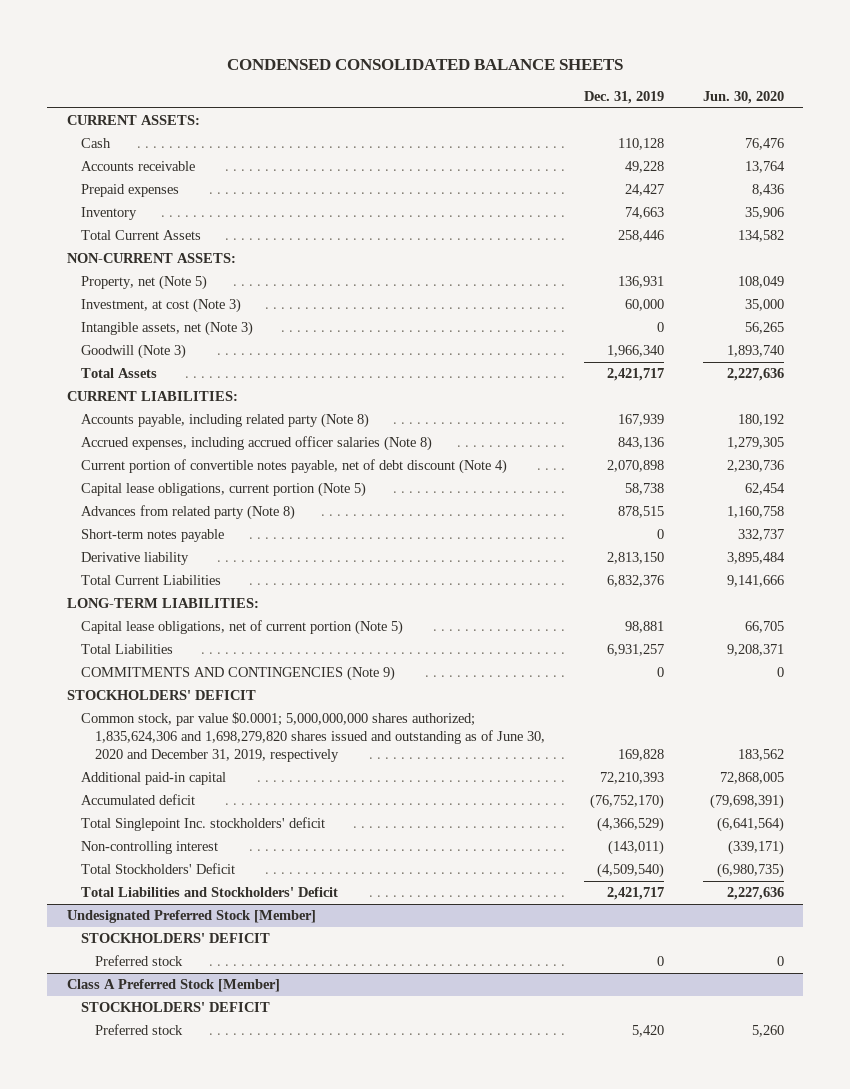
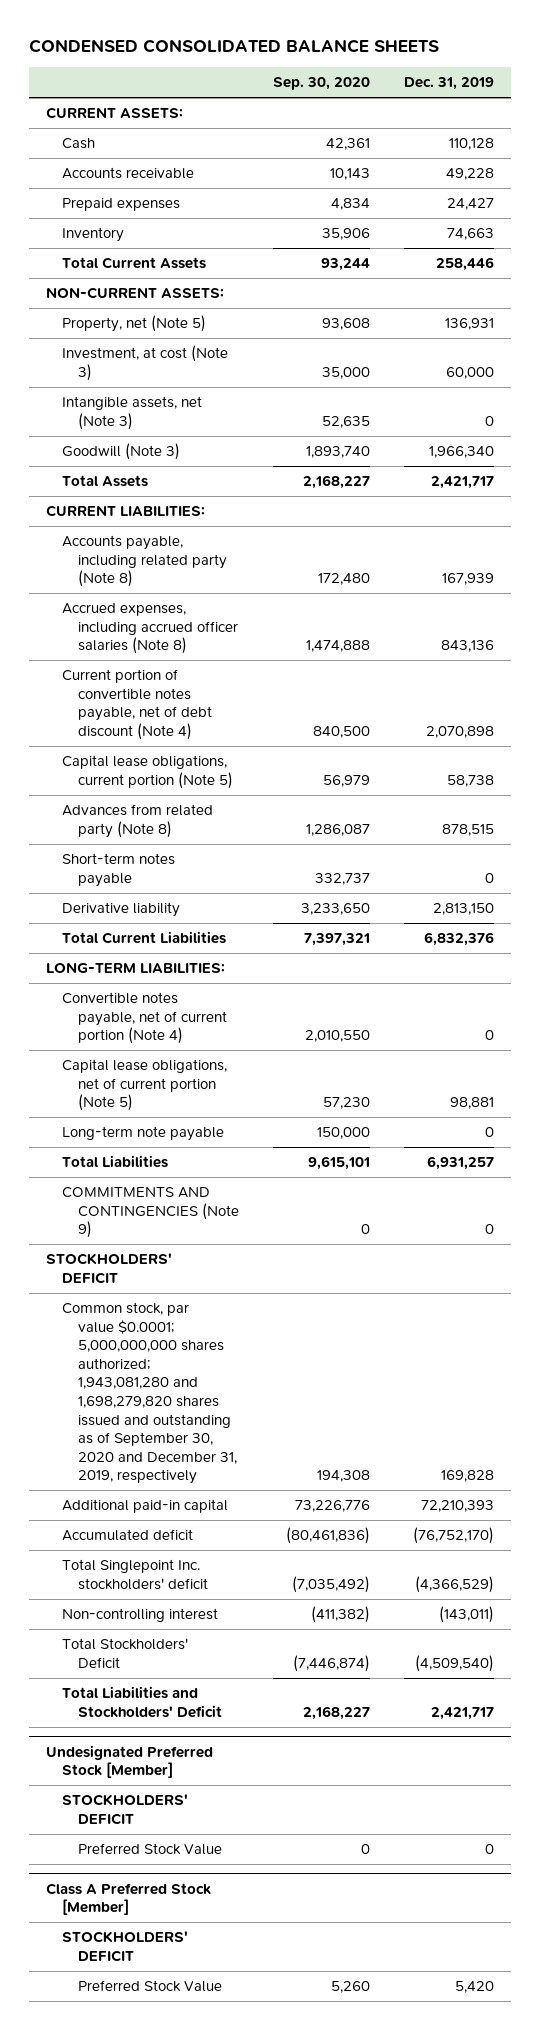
[702,91,784,105] Jun. 30, 2020 -> none
none -> [272,77,370,91] Sep. 30, 2020
none -> [61,992,227,1045] Convertible notes payable, net of current portion (Note 4)
none -> [61,1126,224,1142] Long-term note payable
[80,712,546,762] Common stock, par value $0.0001; 5,000,000,000 shares authorized; 1,835,624,306 and 1,698,279,820 shares issued and outstanding as of June 30, 2020 and December 31, 2019, respectively -> [61,1302,237,1485] Common stock, par value $0.0001; 5,000,000,000 shares authorized; 1,943,081,280 and 1,698,279,820 shares issued and outstanding as of September 30, 2020 and December 31, 2019, respectively
[95,955,184,967] Preferred stock -> [77,1843,222,1856] Preferred Stock Value
[95,1024,184,1036] Preferred stock -> [77,1980,222,1993] Preferred Stock Value

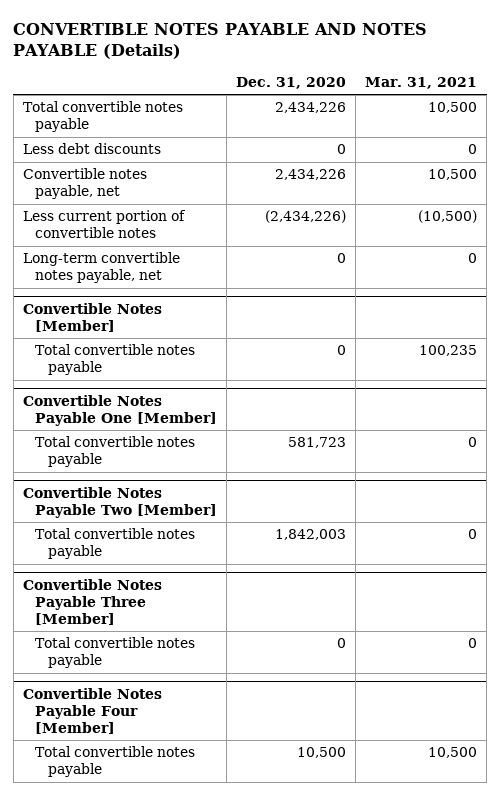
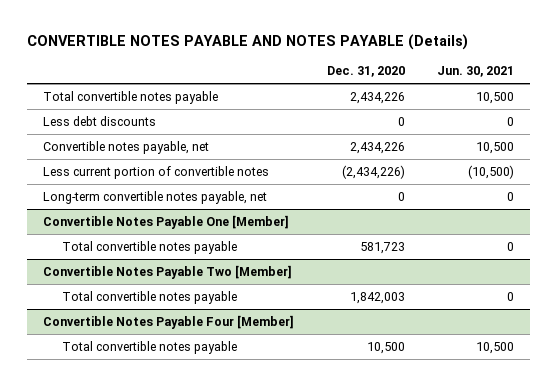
[365,77,478,90] Mar. 31, 2021 -> none
none -> [437,66,515,78] Jun. 30, 2021
[22,302,162,332] Convertible Notes [Member] -> none
[35,344,196,376] Total convertible notes payable -> none
[22,578,162,625] Convertible Notes Payable Three [Member] -> none
[35,637,196,669] Total convertible notes payable -> none

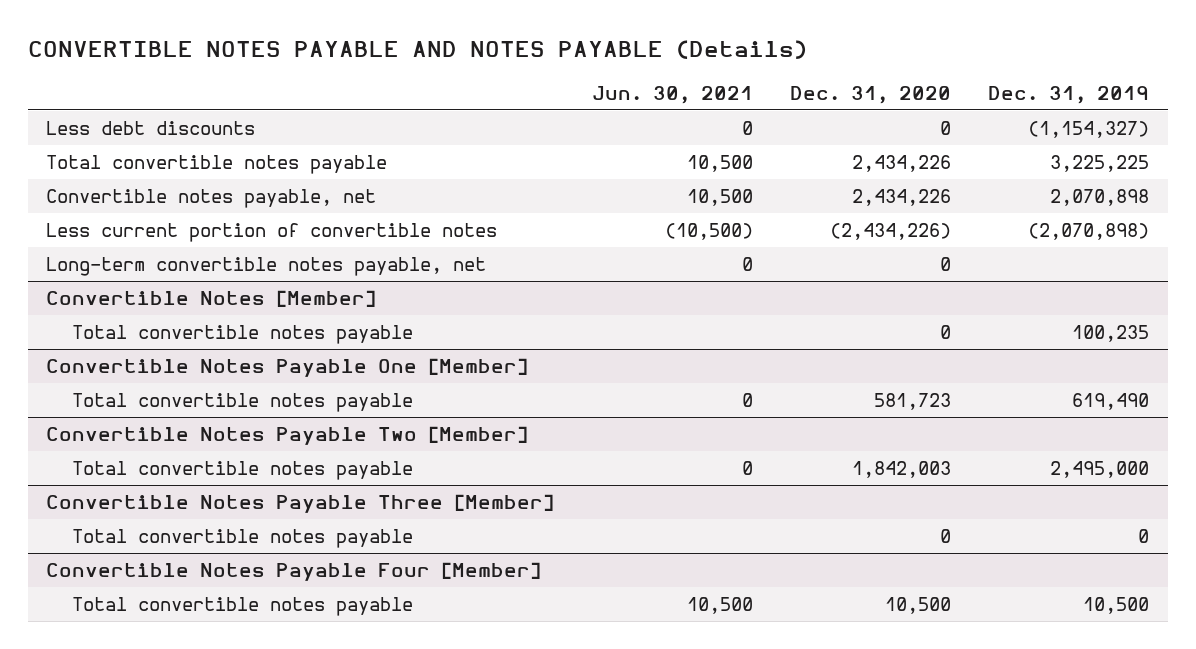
none -> [988,85,1150,104] Dec. 31, 2019
[42,90,218,104] Total convertible notes payable -> [46,155,388,175] Total convertible notes payable
none -> [46,290,377,308] Convertible Notes [Member]
none -> [71,325,413,345] Total convertible notes payable
none -> [46,494,555,514] Convertible Notes Payable Three [Member]
none -> [71,529,413,549] Total convertible notes payable

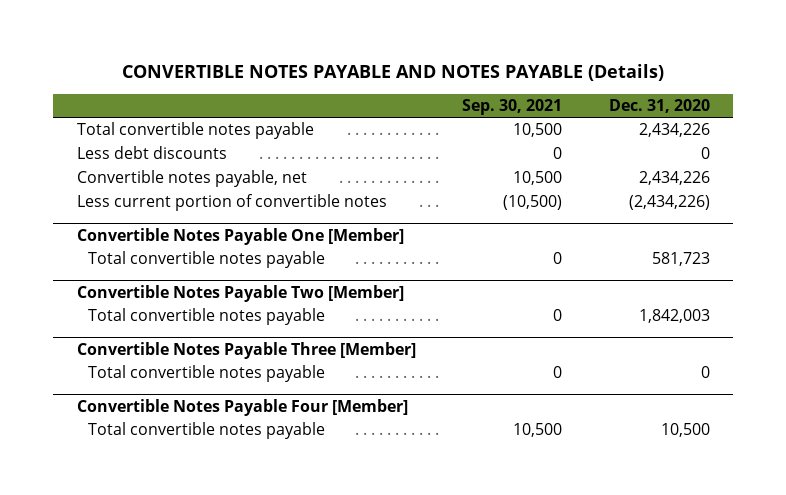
[591,85,753,104] Jun. 30, 2021 -> none
[988,85,1150,104] Dec. 31, 2019 -> none
none -> [462,99,563,116] Sep. 30, 2021
[46,121,256,136] Less debt discounts -> [76,146,227,160] Less debt discounts
[46,257,487,277] Long-term convertible notes payable, net -> none
[46,290,377,308] Convertible Notes [Member] -> none
[71,325,413,345] Total convertible notes payable -> none

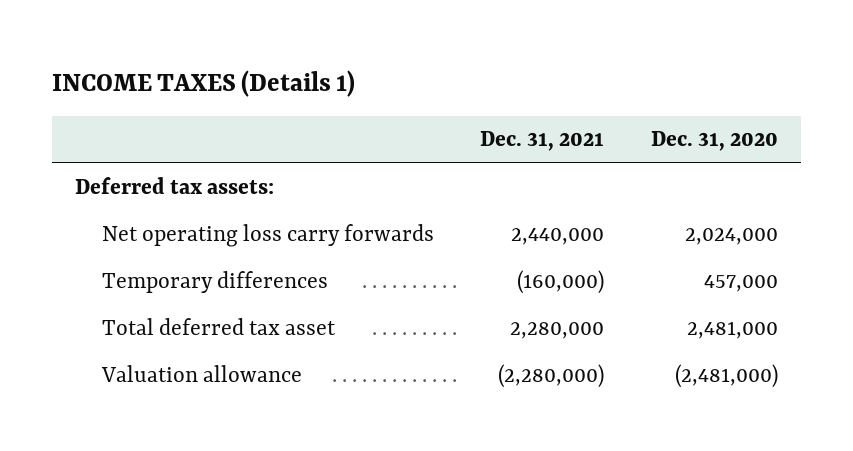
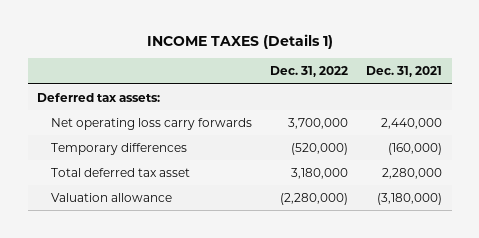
[650,131,778,152] Dec. 31, 2020 -> none
none -> [269,66,348,78] Dec. 31, 2022
[498,364,605,389] (2,280,000) -> [377,192,443,205] (3,180,000)

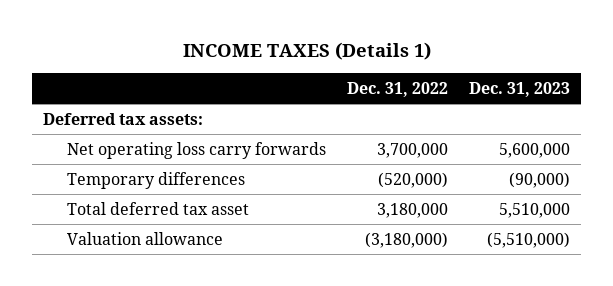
[366,66,443,78] Dec. 31, 2021 -> none
none -> [469,82,571,98] Dec. 31, 2023
[279,192,348,205] (2,280,000) -> [365,231,449,248] (3,180,000)

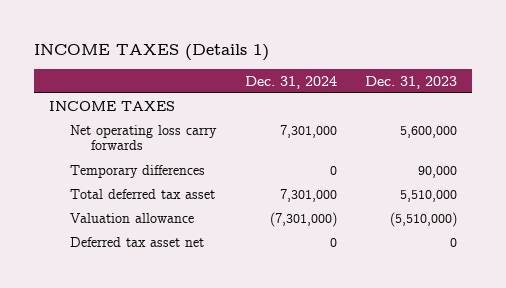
[347,82,449,98] Dec. 31, 2022 -> none
none -> [244,75,337,89] Dec. 31, 2024
[42,112,203,125] Deferred tax assets: -> none
none -> [48,100,175,111] INCOME TAXES
[509,171,571,188] (90,000) -> [418,165,458,178] 90,000
none -> [69,236,204,247] Deferred tax asset net

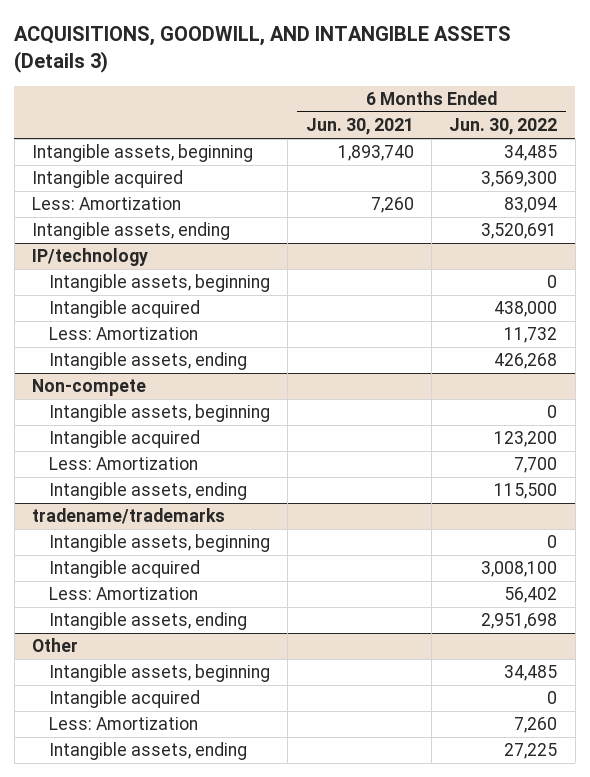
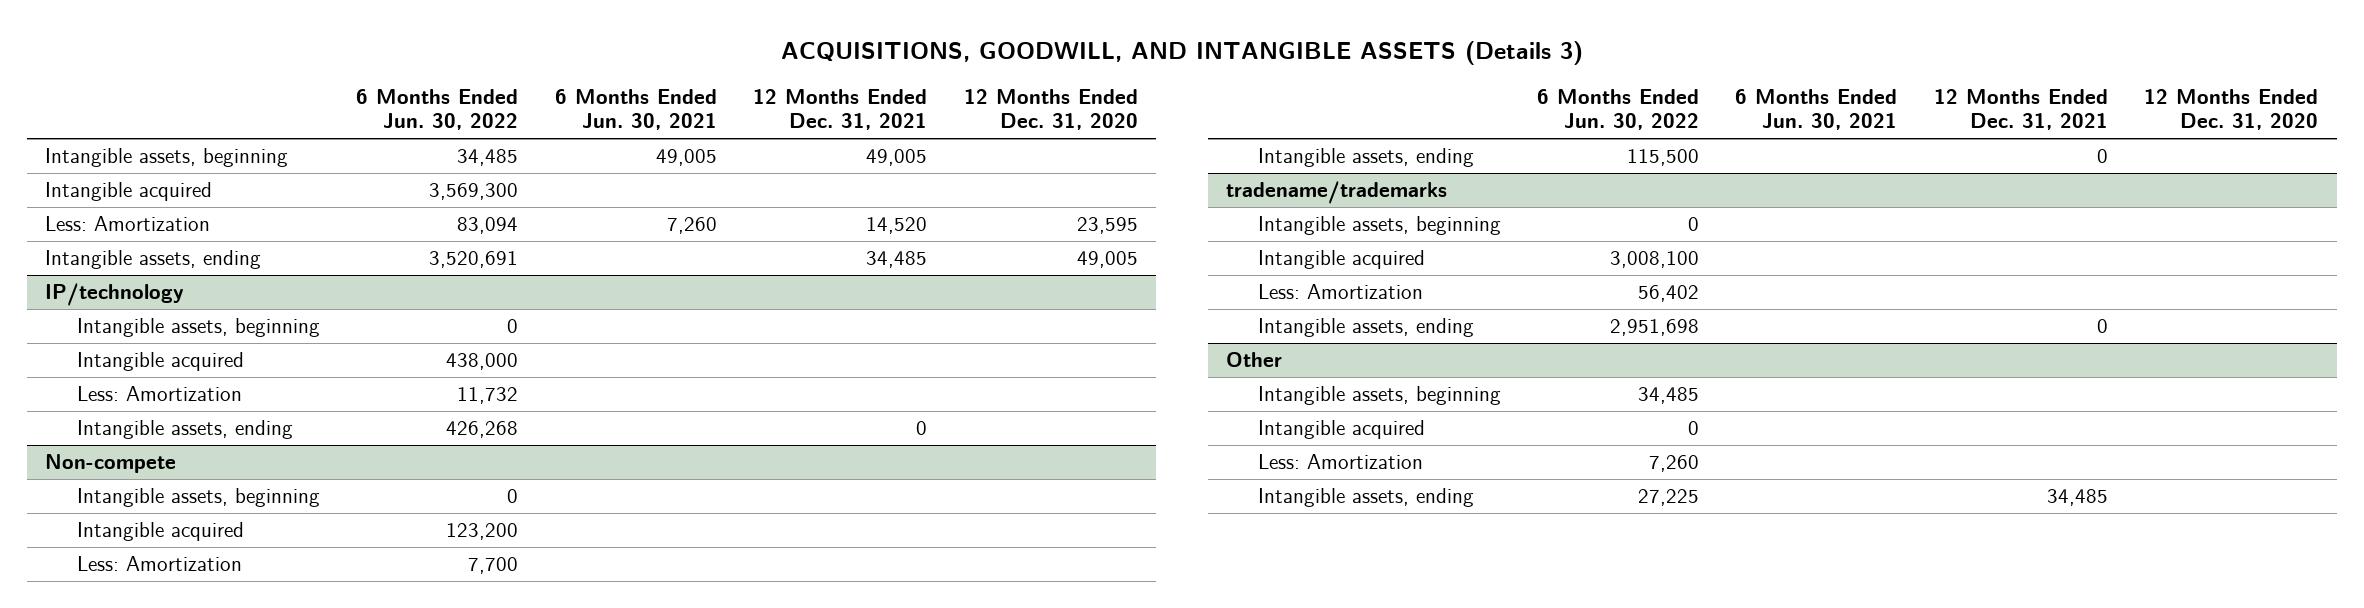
none -> [753,89,928,131] 12 Months Ended Dec. 31, 2021
none -> [963,89,1138,131] 12 Months Ended Dec. 31, 2020
[337,145,414,162] 1,893,740 -> [655,149,717,167] 49,005

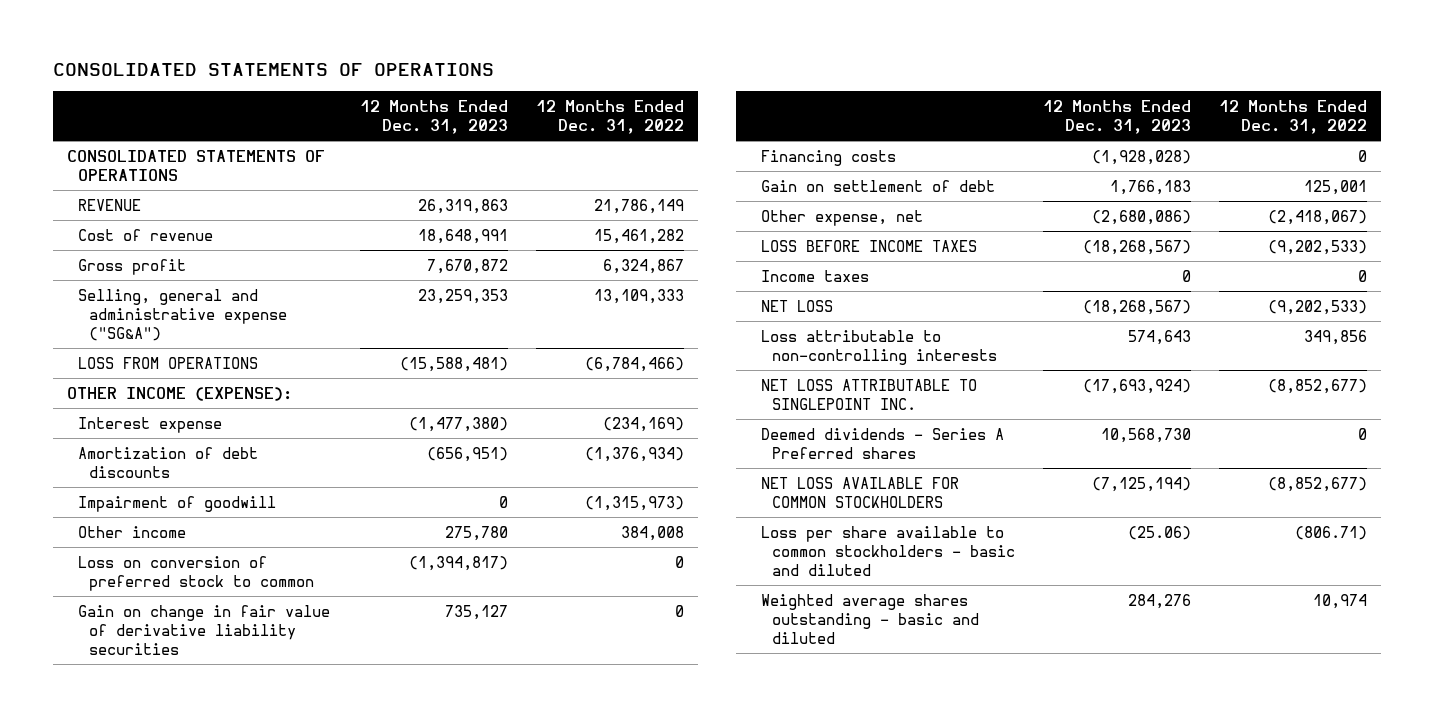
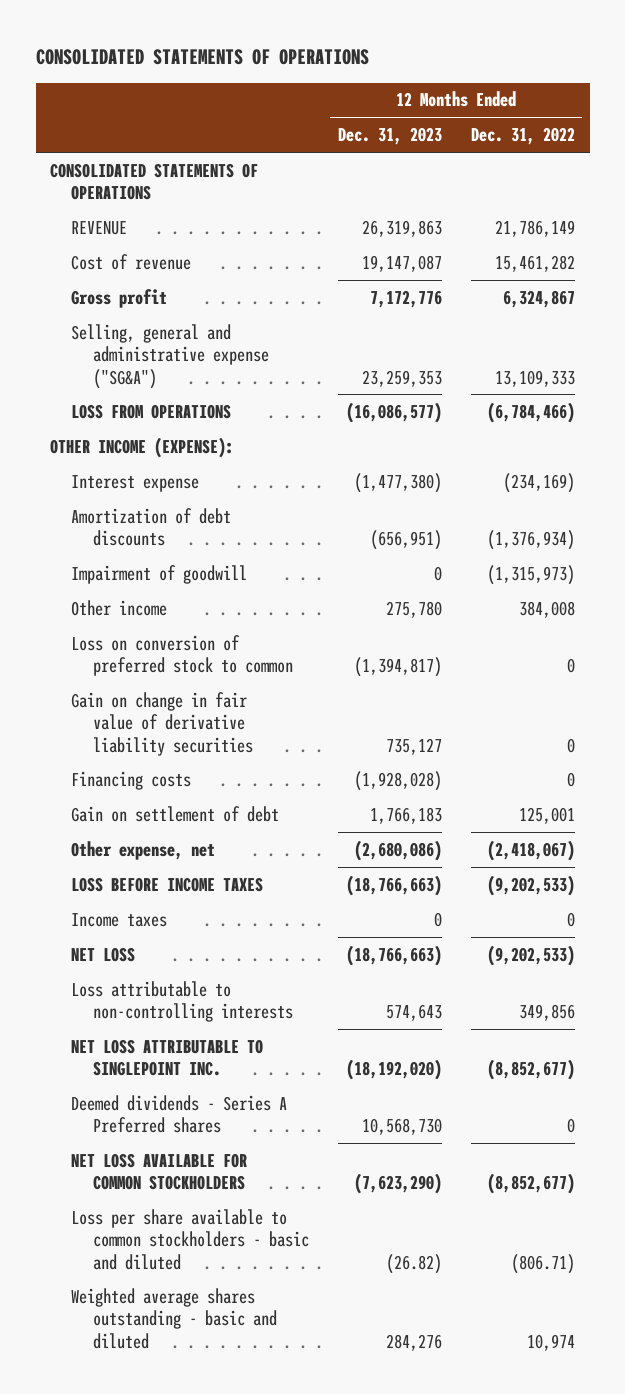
[418,228,509,244] 18,648,991 -> [361,254,442,272] 19,147,087
[427,258,509,274] 7,670,872 -> [369,289,442,308] 7,172,776
[400,356,509,372] (15,588,481) -> [345,401,442,423] (16,086,577)
[1083,239,1192,255] (18,268,567) -> [345,874,442,896] (18,766,663)
[1083,299,1192,315] (18,268,567) -> [345,944,442,966] (18,766,663)
[1083,378,1192,394] (17,693,924) -> [345,1059,442,1081] (18,192,020)
[1092,476,1192,492] (7,125,194) -> [353,1173,442,1195] (7,623,290)
[1128,525,1192,540] (25.06) -> [385,1253,442,1274] (26.82)

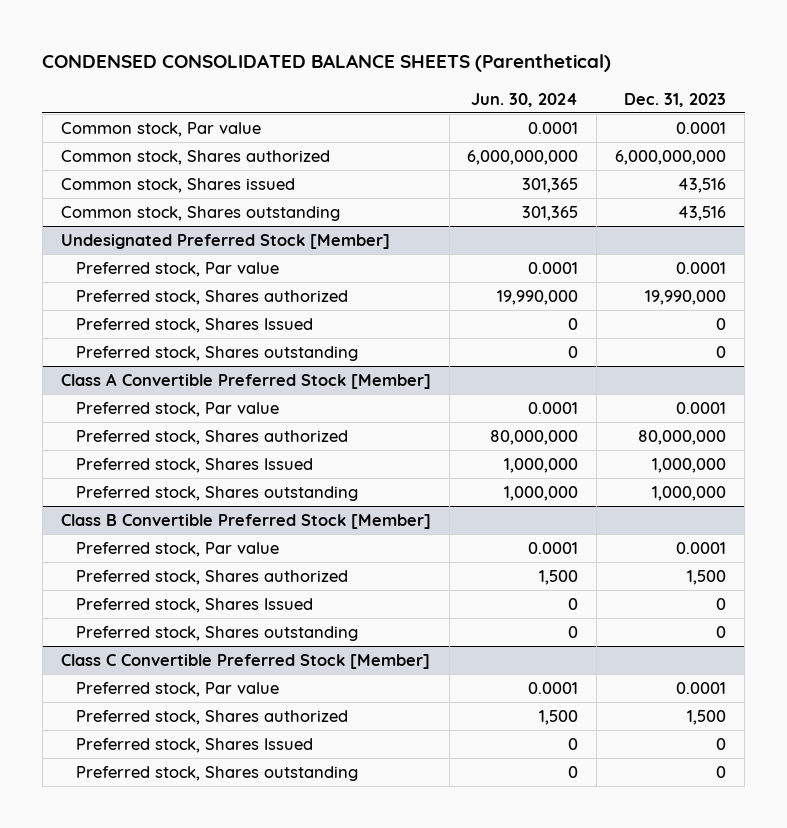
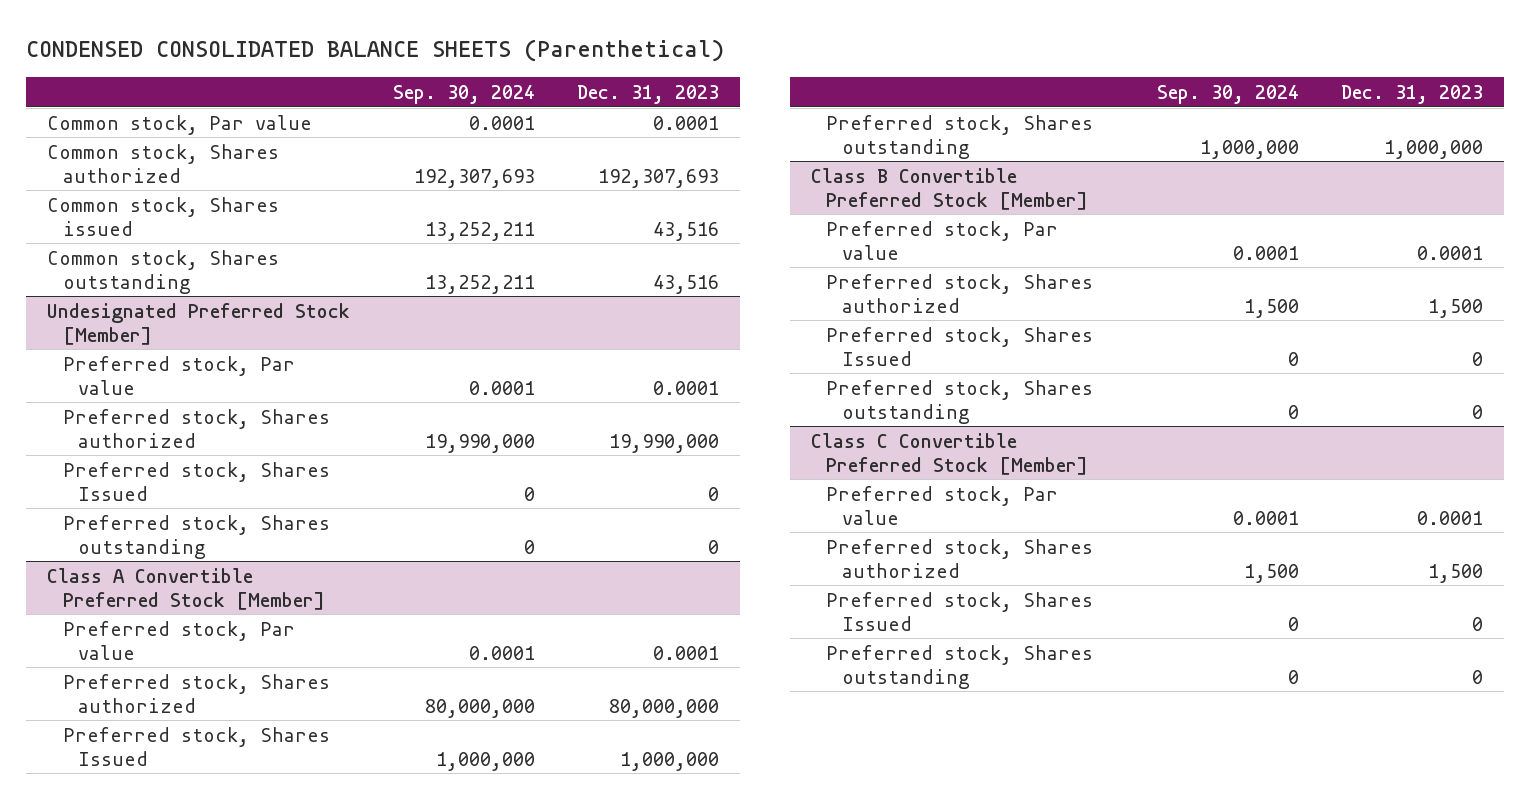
[471,92,579,107] Jun. 30, 2024 -> none
none -> [392,84,535,104] Sep. 30, 2024
[615,149,727,165] 6,000,000,000 -> [598,168,720,188] 192,307,693

